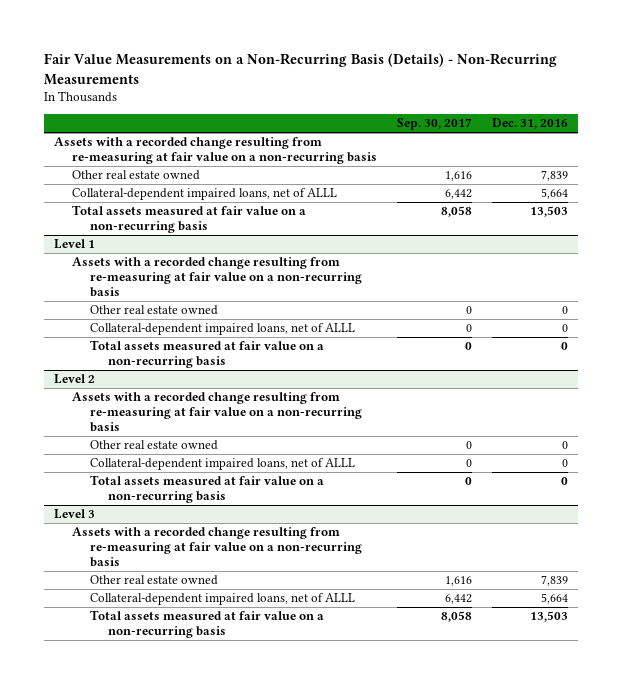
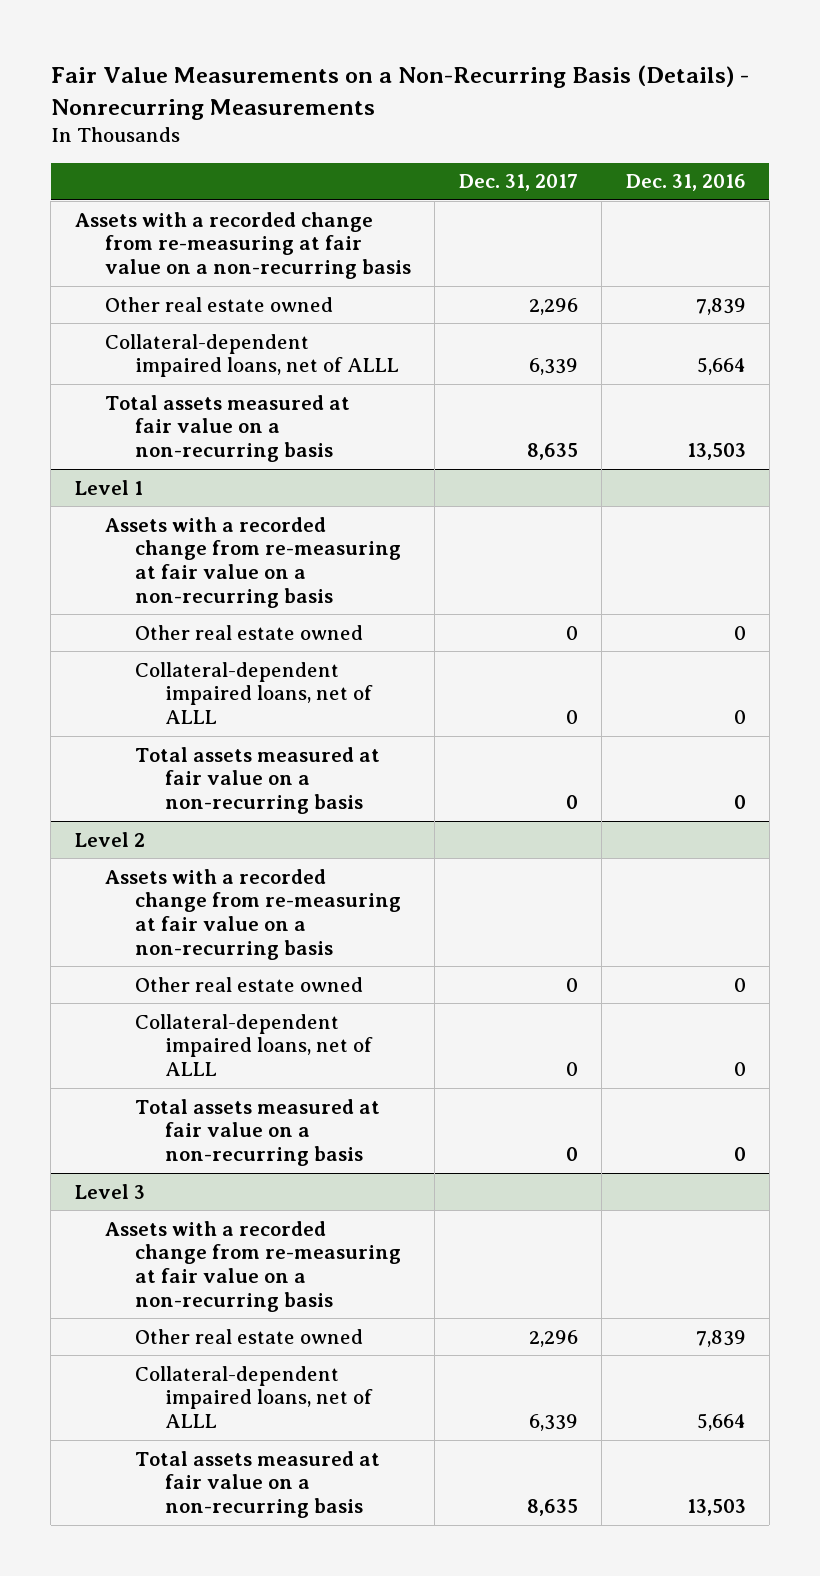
[44,53,558,86] Fair Value Measurements on a Non-Recurring Basis (Details) - Non-Recurring Measurements -> [50,64,749,120] Fair Value Measurements on a Non-Recurring Basis (Details) - Nonrecurring Measurements
[397,118,473,131] Sep. 30, 2017 -> none
none -> [458,174,578,192] Dec. 31, 2017
[54,137,378,165] Assets with a recorded change resulting from re-measuring at fair value on a non-recurring basis -> [74,211,411,280] Assets with a recorded change from re-measuring at fair value on a non-recurring basis
[72,257,362,298] Assets with a recorded change resulting from re-measuring at fair value on a non-recurring basis -> [104,516,401,608] Assets with a recorded change from re-measuring at fair value on a non-recurring basis
[72,392,362,433] Assets with a recorded change resulting from re-measuring at fair value on a non-recurring basis -> [104,868,401,960] Assets with a recorded change from re-measuring at fair value on a non-recurring basis
[72,527,362,568] Assets with a recorded change resulting from re-measuring at fair value on a non-recurring basis -> [104,1220,401,1312] Assets with a recorded change from re-measuring at fair value on a non-recurring basis

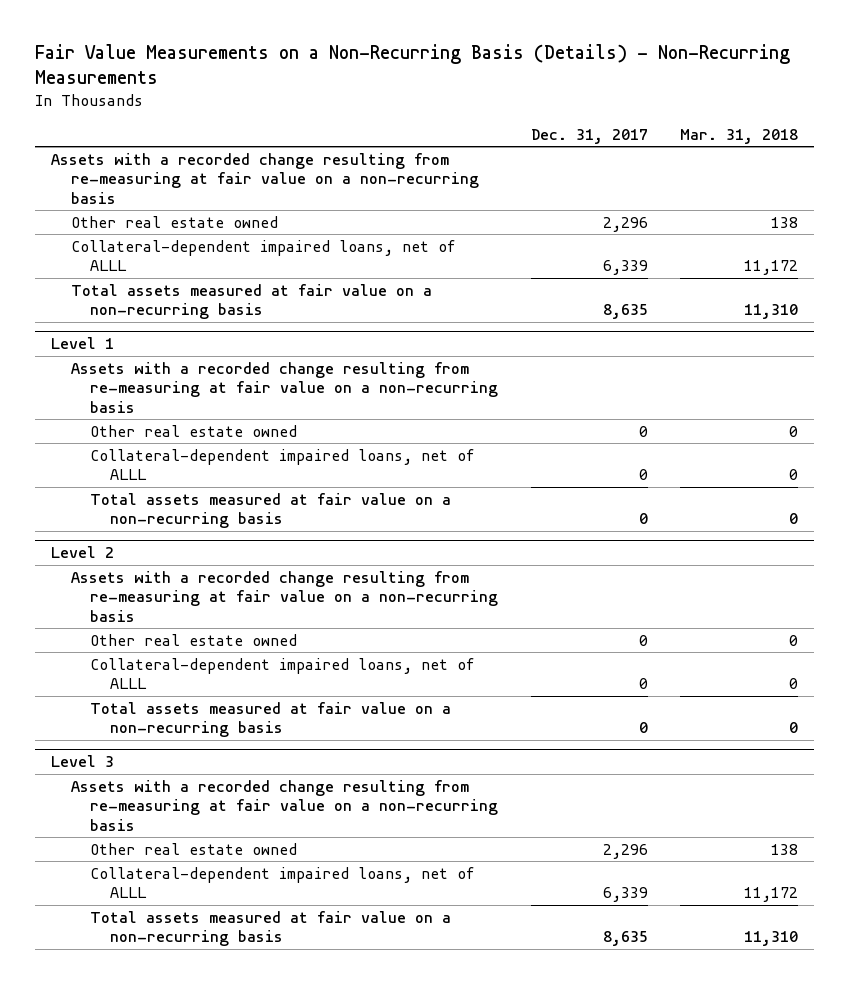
[50,64,749,120] Fair Value Measurements on a Non-Recurring Basis (Details) - Nonrecurring Measurements -> [34,44,790,85] Fair Value Measurements on a Non-Recurring Basis (Details) - Non-Recurring Measurements
[625,174,746,192] Dec. 31, 2016 -> none
none -> [679,128,798,144] Mar. 31, 2018
[74,211,411,280] Assets with a recorded change from re-measuring at fair value on a non-recurring basis -> [50,152,479,204] Assets with a recorded change resulting from re-measuring at fair value on a non-recurring basis
[104,516,401,608] Assets with a recorded change from re-measuring at fair value on a non-recurring basis -> [70,361,499,413] Assets with a recorded change resulting from re-measuring at fair value on a non-recurring basis
[104,868,401,960] Assets with a recorded change from re-measuring at fair value on a non-recurring basis -> [70,570,499,622] Assets with a recorded change resulting from re-measuring at fair value on a non-recurring basis
[104,1220,401,1312] Assets with a recorded change from re-measuring at fair value on a non-recurring basis -> [70,779,499,831] Assets with a recorded change resulting from re-measuring at fair value on a non-recurring basis

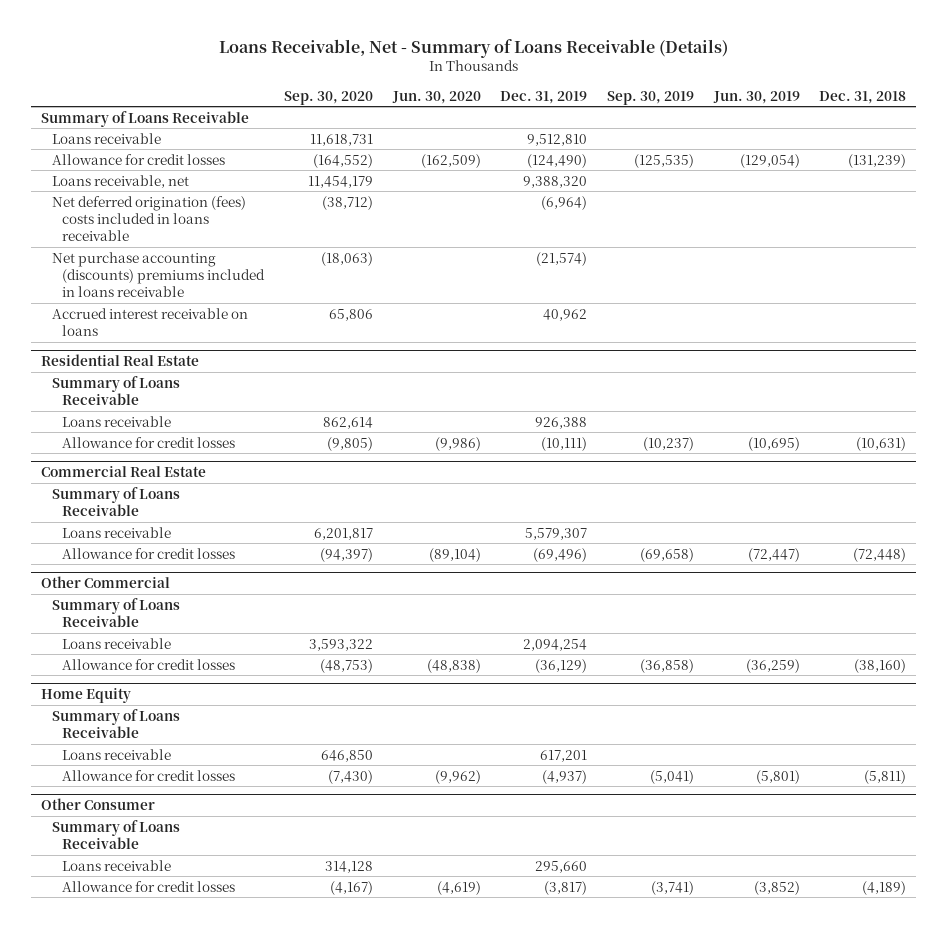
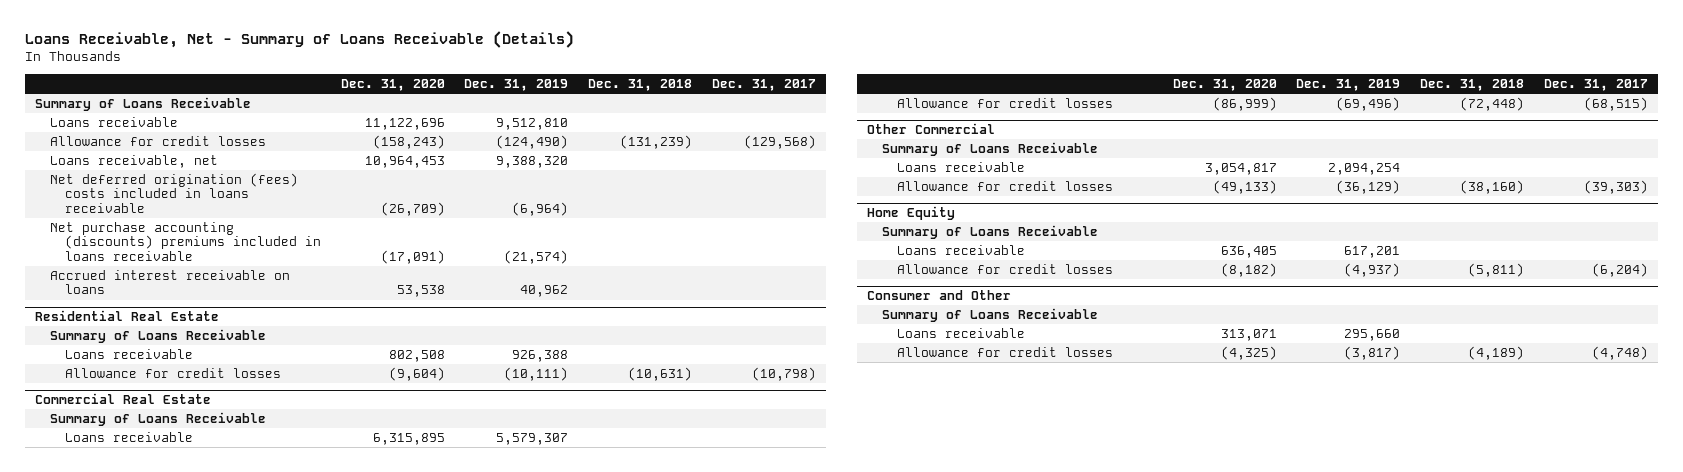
[283,90,373,105] Sep. 30, 2020 -> none
[391,90,481,104] Jun. 30, 2020 -> none
[606,90,694,105] Sep. 30, 2019 -> none
[712,90,800,104] Jun. 30, 2019 -> none
none -> [340,78,445,91] Dec. 31, 2020
none -> [711,78,816,91] Dec. 31, 2017
[41,798,156,811] Other Consumer -> [866,290,1011,301] Consumer and Other

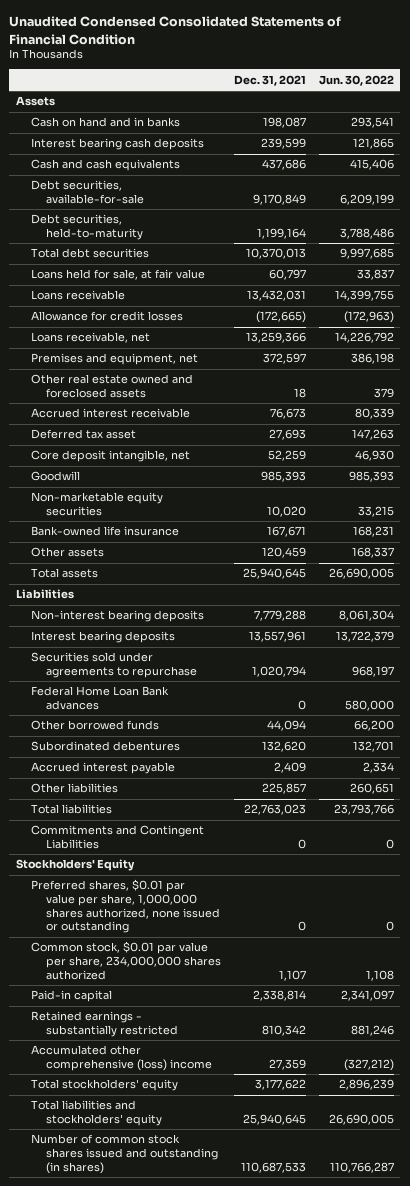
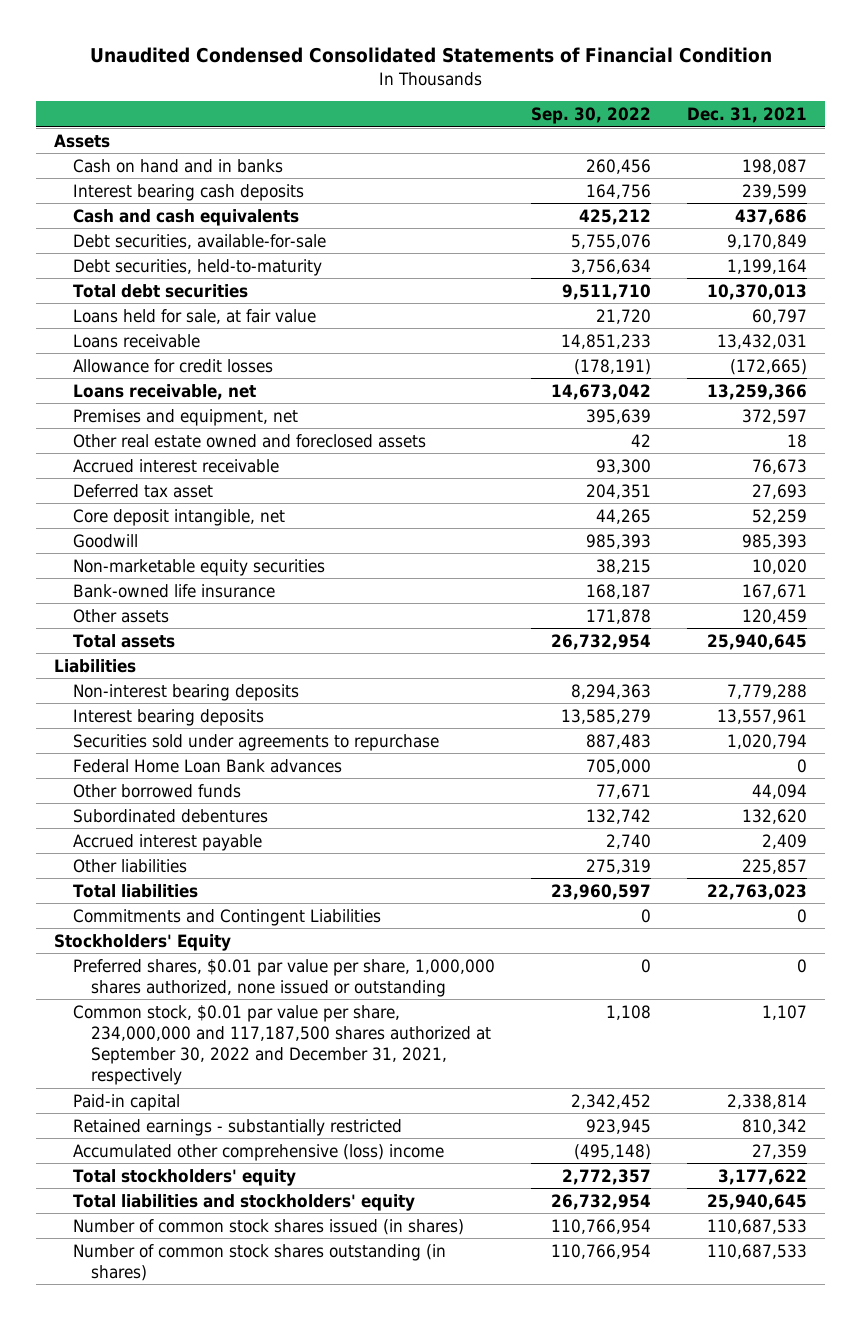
[318,74,394,86] Jun. 30, 2022 -> none
none -> [530,107,651,125] Sep. 30, 2022
[30,941,221,980] Common stock, $0.01 par value per share, 234,000,000 shares authorized -> [72,1004,491,1085] Common stock, $0.01 par value per share, 234,000,000 and 117,187,500 shares authorized at September 30, 2022 and December 31, 2021, respectively
none -> [72,1218,464,1235] Number of common stock shares issued (in shares)
[30,1134,218,1174] Number of common stock shares issued and outstanding (in shares) -> [72,1243,446,1281] Number of common stock shares outstanding (in shares)

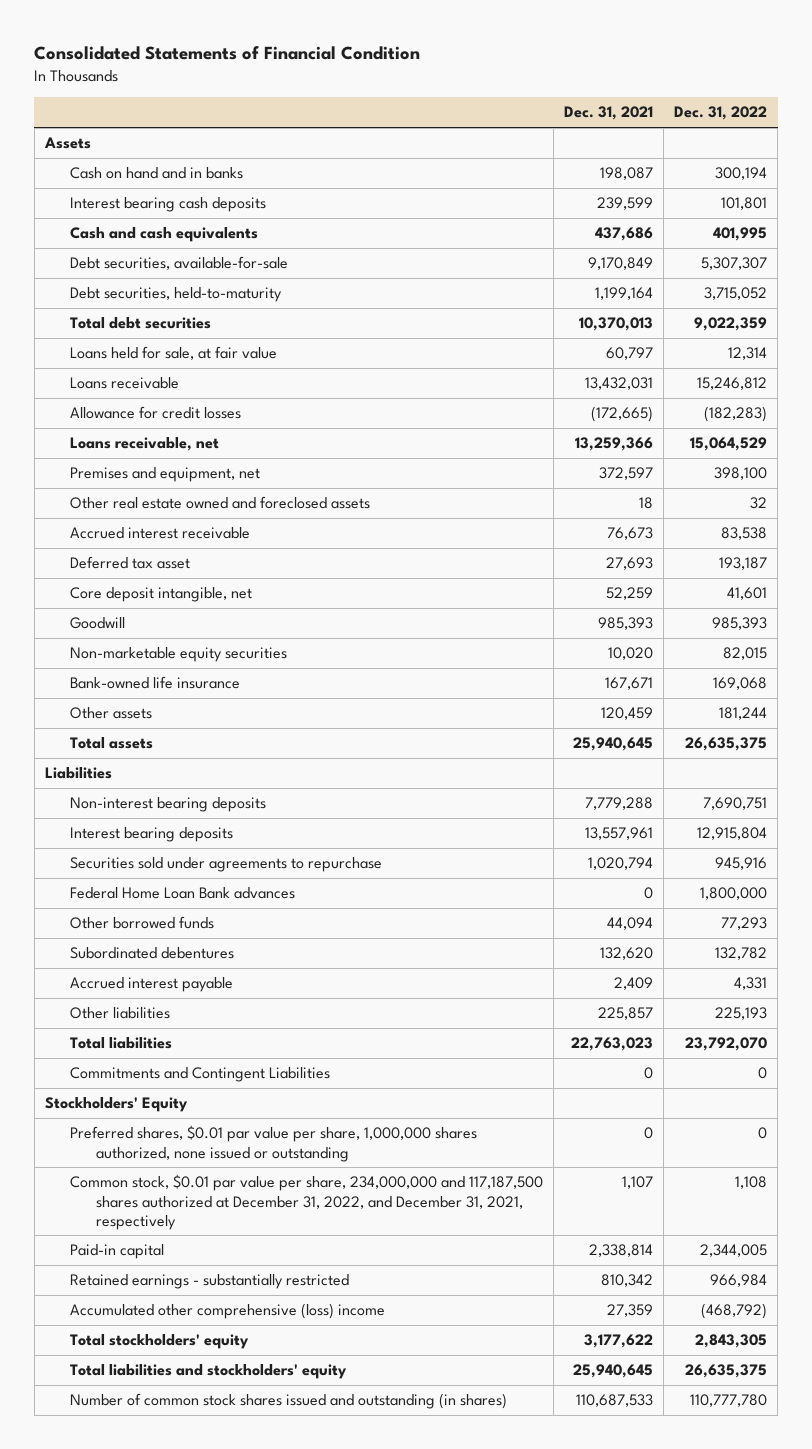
[89,47,772,64] Unaudited Condensed Consolidated Statements of Financial Condition -> [34,46,421,61] Consolidated Statements of Financial Condition
[530,107,651,125] Sep. 30, 2022 -> none
none -> [674,106,768,121] Dec. 31, 2022
[72,1004,491,1085] Common stock, $0.01 par value per share, 234,000,000 and 117,187,500 shares authorized at September 30, 2022 and December 31, 2021, respectively -> [70,1174,544,1230] Common stock, $0.01 par value per share, 234,000,000 and 117,187,500 shares authorized at December 31, 2022, and December 31, 2021, respectively
[72,1218,464,1235] Number of common stock shares issued (in shares) -> none
[72,1243,446,1281] Number of common stock shares outstanding (in shares) -> [70,1393,508,1410] Number of common stock shares issued and outstanding (in shares)

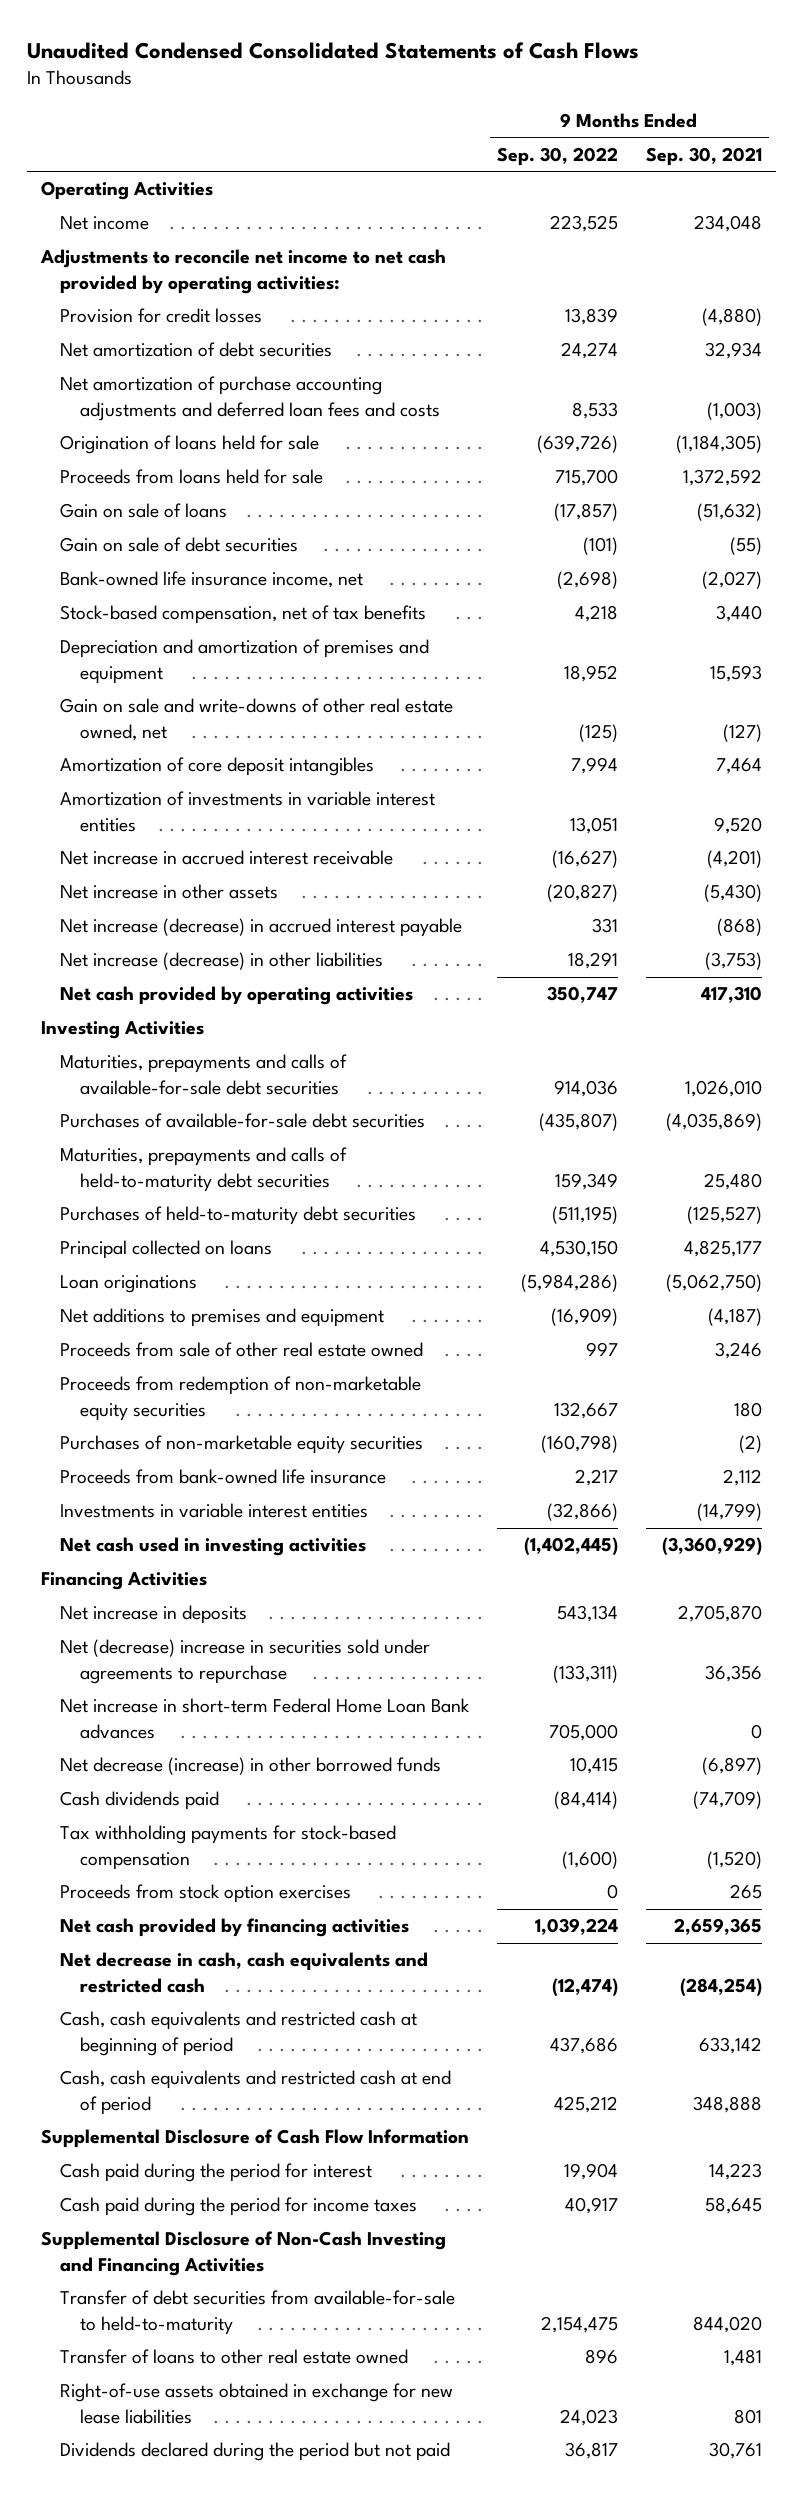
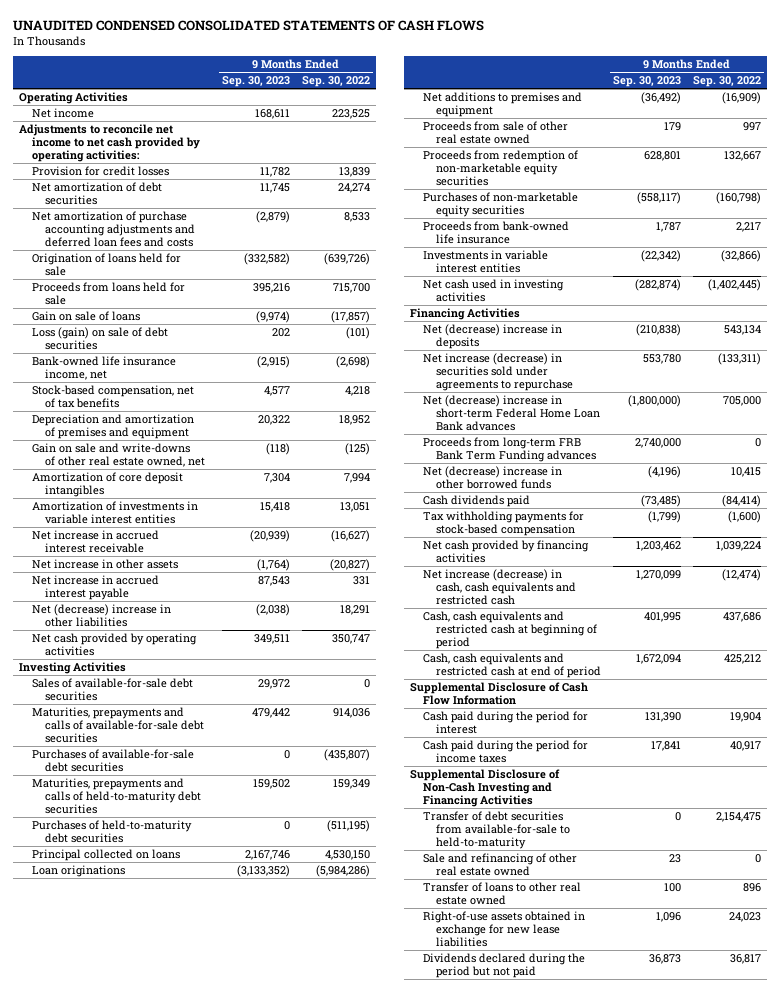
[27,41,640,59] Unaudited Condensed Consolidated Statements of Cash Flows -> [12,20,484,32] UNAUDITED CONDENSED CONSOLIDATED STATEMENTS OF CASH FLOWS
[645,146,762,166] Sep. 30, 2021 -> none
none -> [221,76,290,88] Sep. 30, 2023
[60,537,299,553] Gain on sale of debt securities -> [31,327,168,351] Loss (gain) on sale of debt securities
[60,918,463,938] Net increase (decrease) in accrued interest payable -> [31,575,159,601] Net increase in accrued interest payable
[60,952,384,971] Net increase (decrease) in other liabilities -> [31,604,171,628] Net (decrease) increase in other liabilities
none -> [31,678,193,702] Sales of available-for-sale debt securities
[60,1605,248,1625] Net increase in deposits -> [422,324,562,350] Net (decrease) increase in deposits
[60,1639,431,1684] Net (decrease) increase in securities sold under agreements to repurchase -> [422,353,573,392] Net increase (decrease) in securities sold under agreements to repurchase
[60,1698,471,1739] Net increase in short-term Federal Home Loan Bank advances -> [422,395,600,432] Net (decrease) increase in short-term Federal Home Loan Bank advances
none -> [422,437,596,463] Proceeds from long-term FRB Bank Term Funding advances
[60,1757,442,1776] Net decrease (increase) in other borrowed funds -> [422,466,562,490] Net (decrease) increase in other borrowed funds
[60,1884,352,1904] Proceeds from stock option exercises -> none
[60,1952,429,1993] Net decrease in cash, cash equivalents and restricted cash -> [422,569,576,606] Net increase (decrease) in cash, cash equivalents and restricted cash
none -> [422,853,577,877] Sale and refinancing of other real estate owned

